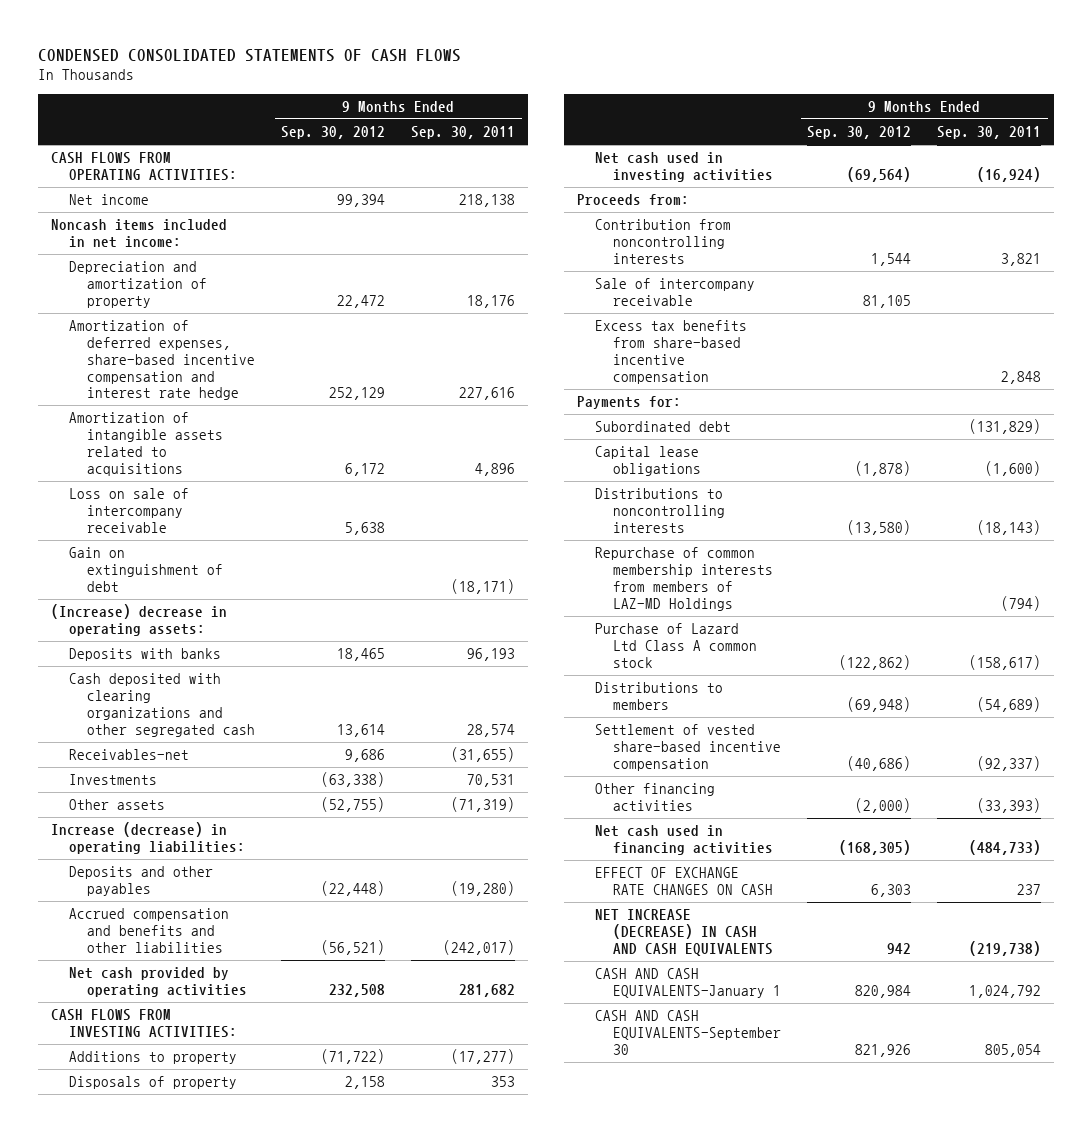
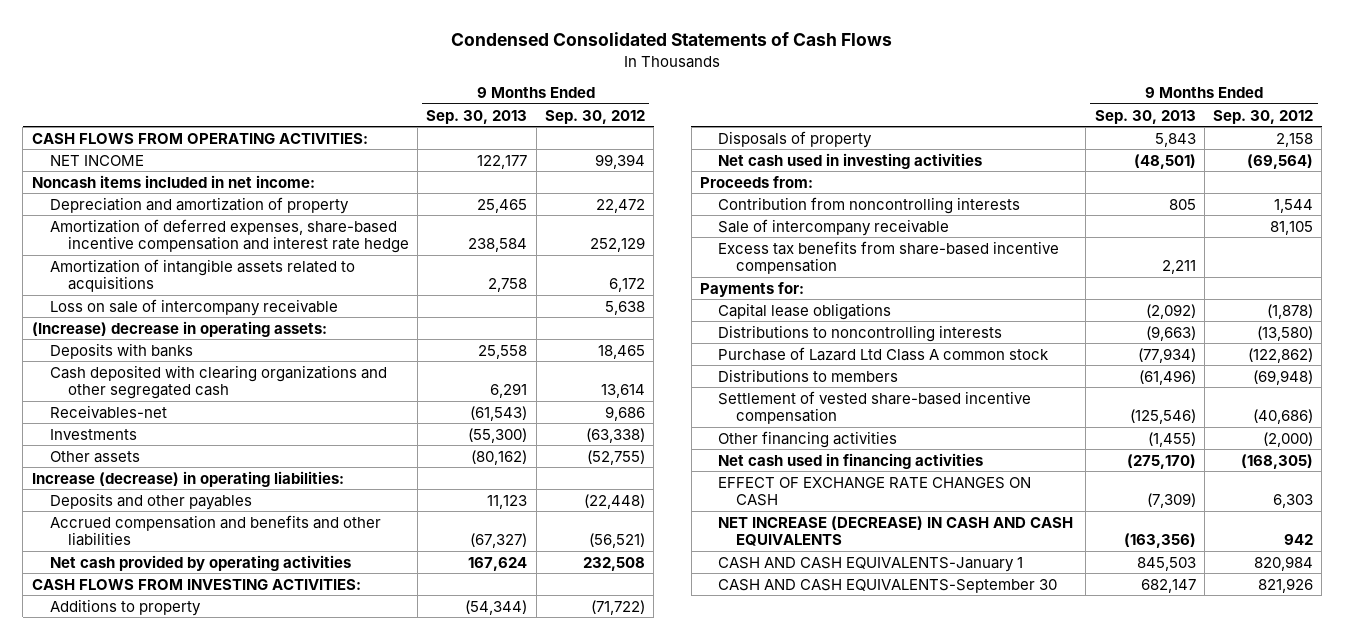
[37,49,461,63] CONDENSED CONSOLIDATED STATEMENTS OF CASH FLOWS -> [451,32,893,47] Condensed Consolidated Statements of Cash Flows
[411,126,516,140] Sep. 30, 2011 -> none
none -> [426,109,528,124] Sep. 30, 2013
[69,194,150,206] Net income -> [49,154,144,166] NET INCOME
[69,547,224,592] Gain on extinguishment of debt -> none
[595,421,732,433] Subordinated debt -> none
[595,547,774,611] Repurchase of common membership interests from members of LAZ-MD Holdings -> none

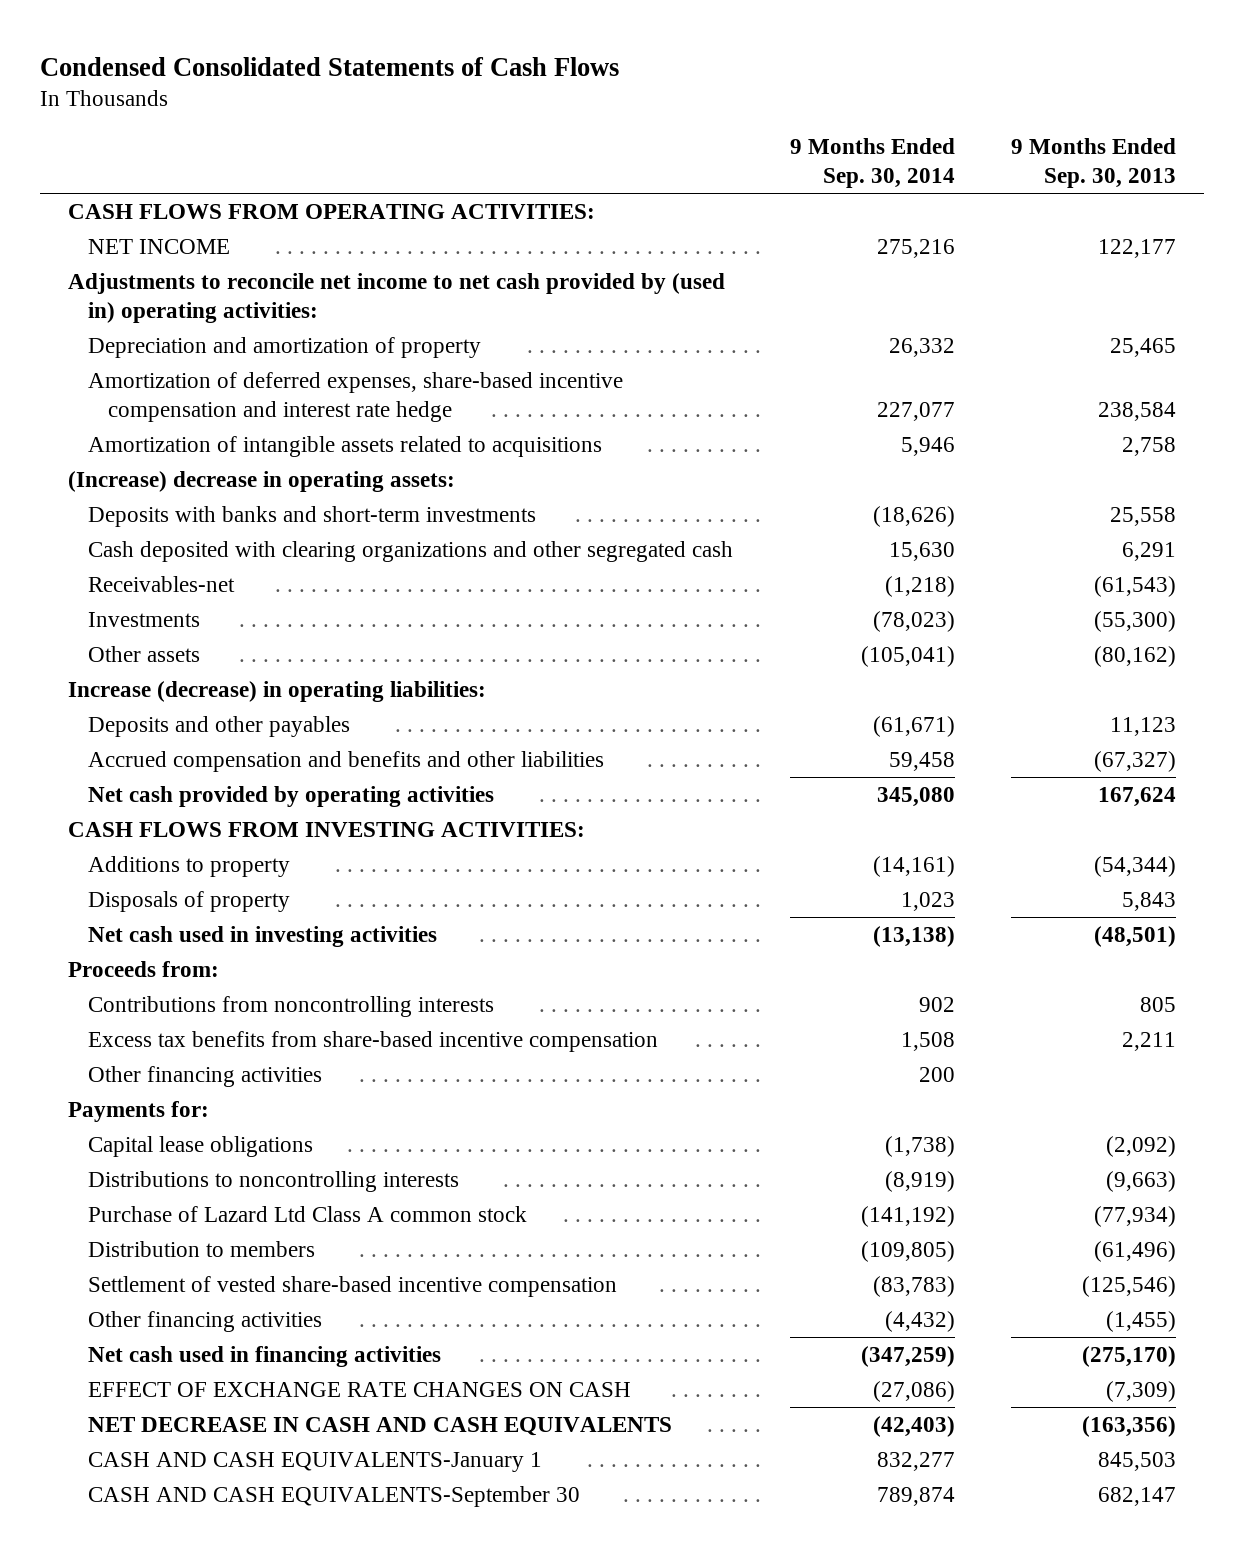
[544,109,645,124] Sep. 30, 2012 -> none
none -> [789,138,955,189] 9 Months Ended Sep. 30, 2014
[31,174,315,188] Noncash items included in net income: -> none
none -> [68,273,726,323] Adjustments to reconcile net income to net cash provided by (used in) operating activities:
[49,298,338,316] Loss on sale of intercompany receivable -> none
[49,342,193,359] Deposits with banks -> [88,506,537,528] Deposits with banks and short-term investments
[718,218,950,236] Sale of intercompany receivable -> none
[718,196,1021,214] Contribution from noncontrolling interests -> [88,996,495,1018] Contributions from noncontrolling interests
none -> [88,1066,323,1088] Other financing activities
[718,368,899,382] Distributions to members -> [88,1241,316,1258] Distribution to members
[718,515,1074,547] NET INCREASE (DECREASE) IN CASH AND CASH EQUIVALENTS -> [88,1417,673,1437] NET DECREASE IN CASH AND CASH EQUIVALENTS

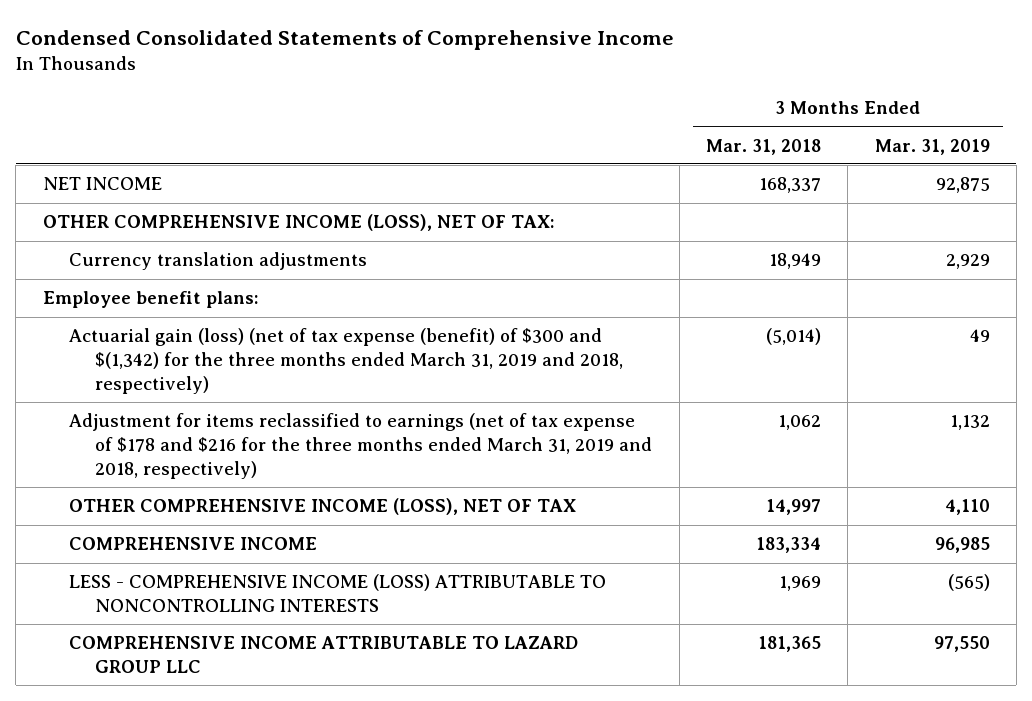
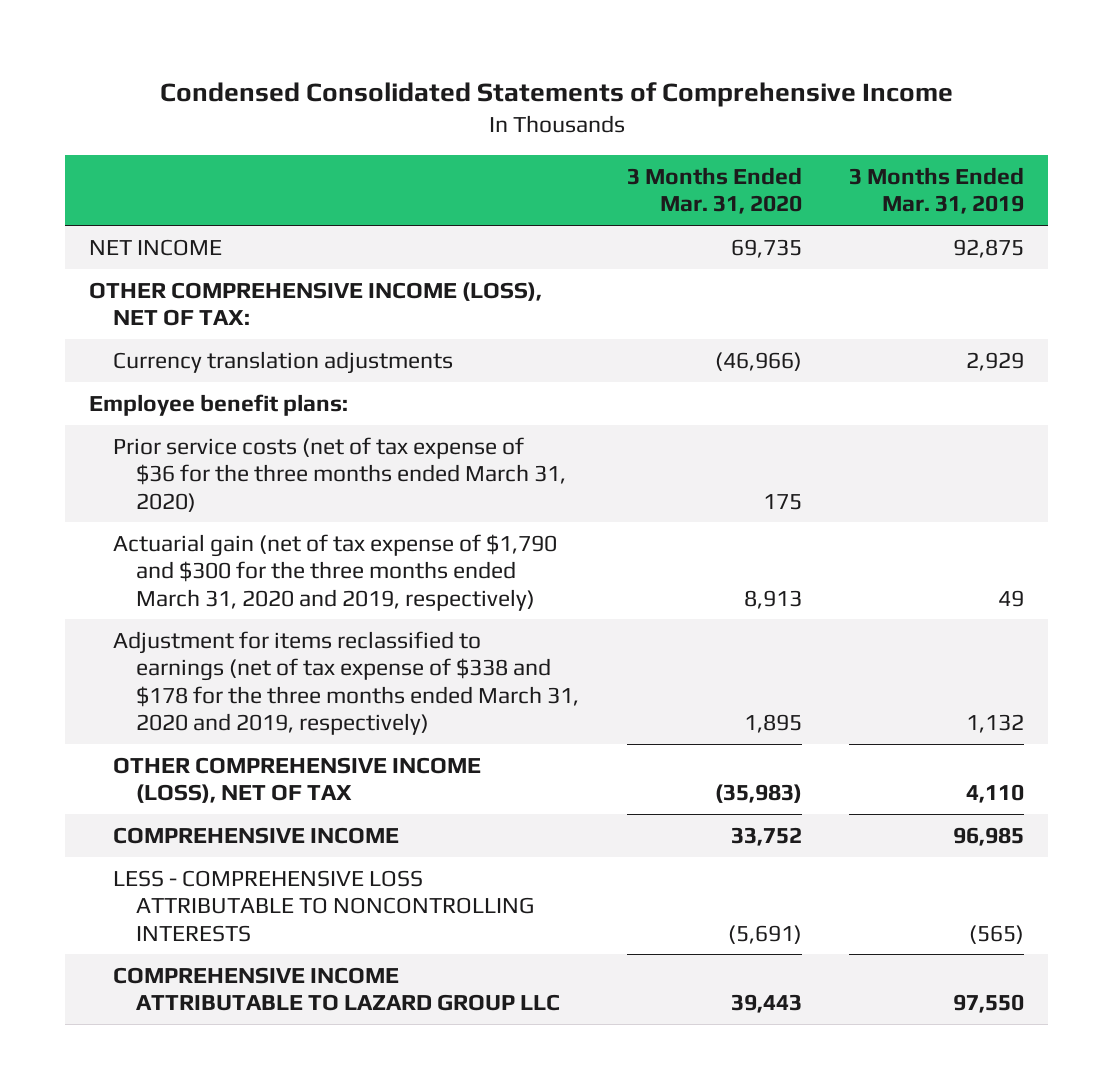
[706,138,822,155] Mar. 31, 2018 -> none
none -> [626,166,802,215] 3 Months Ended Mar. 31, 2020
none -> [112,436,567,512] Prior service costs (net of tax expense of $36 for the three months ended March 31, 2020)
[69,328,624,394] Actuarial gain (loss) (net of tax expense (benefit) of $300 and $(1,342) for the three months ended March 31, 2019 and 2018, respectively) -> [112,533,557,611] Actuarial gain (net of tax expense of $1,790 and $300 for the three months ended March 31, 2020 and 2019, respectively)
[69,413,653,479] Adjustment for items reclassified to earnings (net of tax expense of $178 and $216 for the three months ended March 31, 2019 and 2018, respectively) -> [112,630,580,736] Adjustment for items reclassified to earnings (net of tax expense of $338 and $178 for the three months ended March 31, 2020 and 2019, respectively)
[69,574,607,612] LESS - COMPREHENSIVE INCOME (LOSS) ATTRIBUTABLE TO NONCONTROLLING INTERESTS -> [112,869,535,942] LESS - COMPREHENSIVE LOSS ATTRIBUTABLE TO NONCONTROLLING INTERESTS

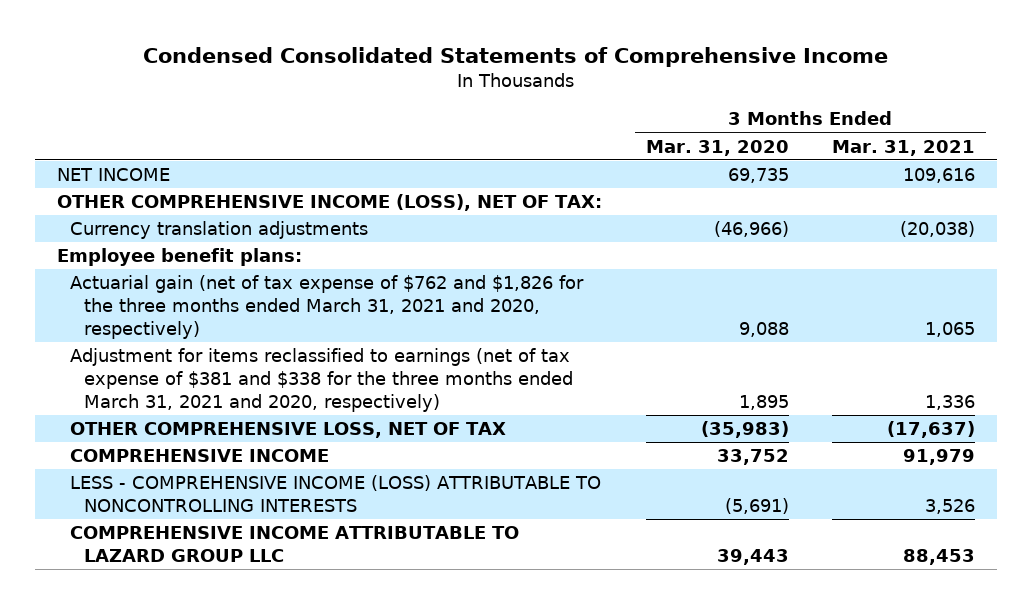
[849,166,1025,215] 3 Months Ended Mar. 31, 2019 -> none
none -> [832,139,976,156] Mar. 31, 2021
[112,436,567,512] Prior service costs (net of tax expense of $36 for the three months ended March 31, 2020) -> none
[112,533,557,611] Actuarial gain (net of tax expense of $1,790 and $300 for the three months ended March 31, 2020 and 2019, respectively) -> [70,275,585,339] Actuarial gain (net of tax expense of $762 and $1,826 for the three months ended March 31, 2021 and 2020, respectively)
[743,589,802,609] 8,913 -> [738,321,789,337] 9,088
[112,630,580,736] Adjustment for items reclassified to earnings (net of tax expense of $338 and $178 for the three months ended March 31, 2020 and 2019, respectively) -> [70,348,573,412] Adjustment for items reclassified to earnings (net of tax expense of $381 and $338 for the three months ended March 31, 2021 and 2020, respectively)
[112,756,481,804] OTHER COMPREHENSIVE INCOME (LOSS), NET OF TAX -> [70,422,507,439] OTHER COMPREHENSIVE LOSS, NET OF TAX
[112,869,535,942] LESS - COMPREHENSIVE LOSS ATTRIBUTABLE TO NONCONTROLLING INTERESTS -> [70,475,602,512] LESS - COMPREHENSIVE INCOME (LOSS) ATTRIBUTABLE TO NONCONTROLLING INTERESTS

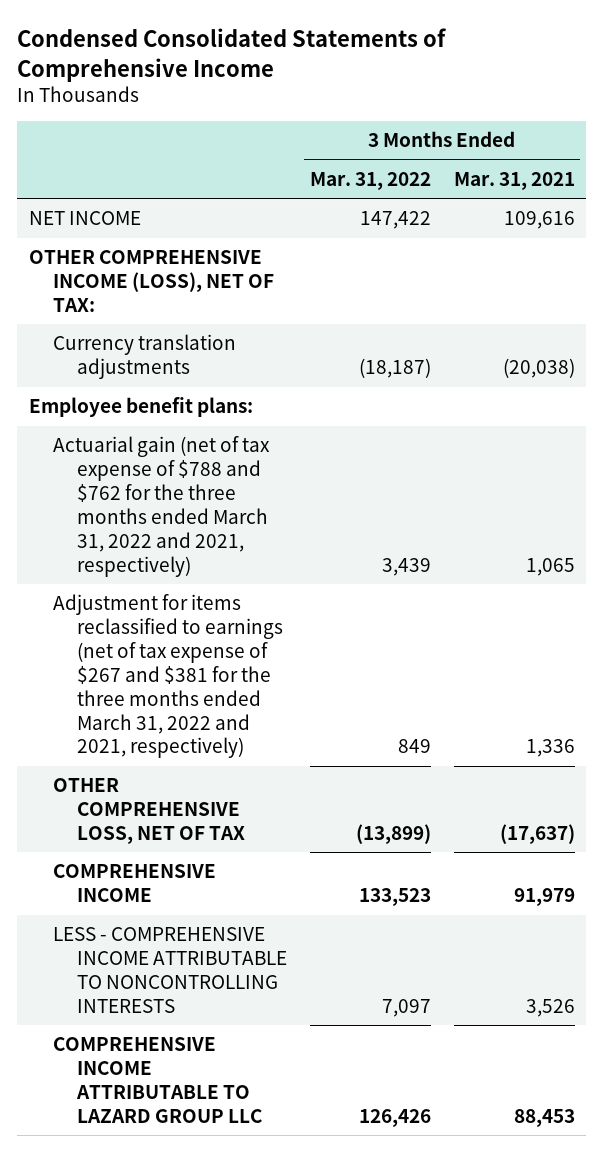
[645,139,789,156] Mar. 31, 2020 -> none
none -> [309,172,431,191] Mar. 31, 2022
[70,275,585,339] Actuarial gain (net of tax expense of $762 and $1,826 for the three months ended March 31, 2021 and 2020, respectively) -> [52,436,270,577] Actuarial gain (net of tax expense of $788 and $762 for the three months ended March 31, 2022 and 2021, respectively)
[70,348,573,412] Adjustment for items reclassified to earnings (net of tax expense of $381 and $338 for the three months ended March 31, 2021 and 2020, respectively) -> [52,594,283,759] Adjustment for items reclassified to earnings (net of tax expense of $267 and $381 for the three months ended March 31, 2022 and 2021, respectively)
[70,475,602,512] LESS - COMPREHENSIVE INCOME (LOSS) ATTRIBUTABLE TO NONCONTROLLING INTERESTS -> [52,927,287,1013] LESS - COMPREHENSIVE INCOME ATTRIBUTABLE TO NONCONTROLLING INTERESTS

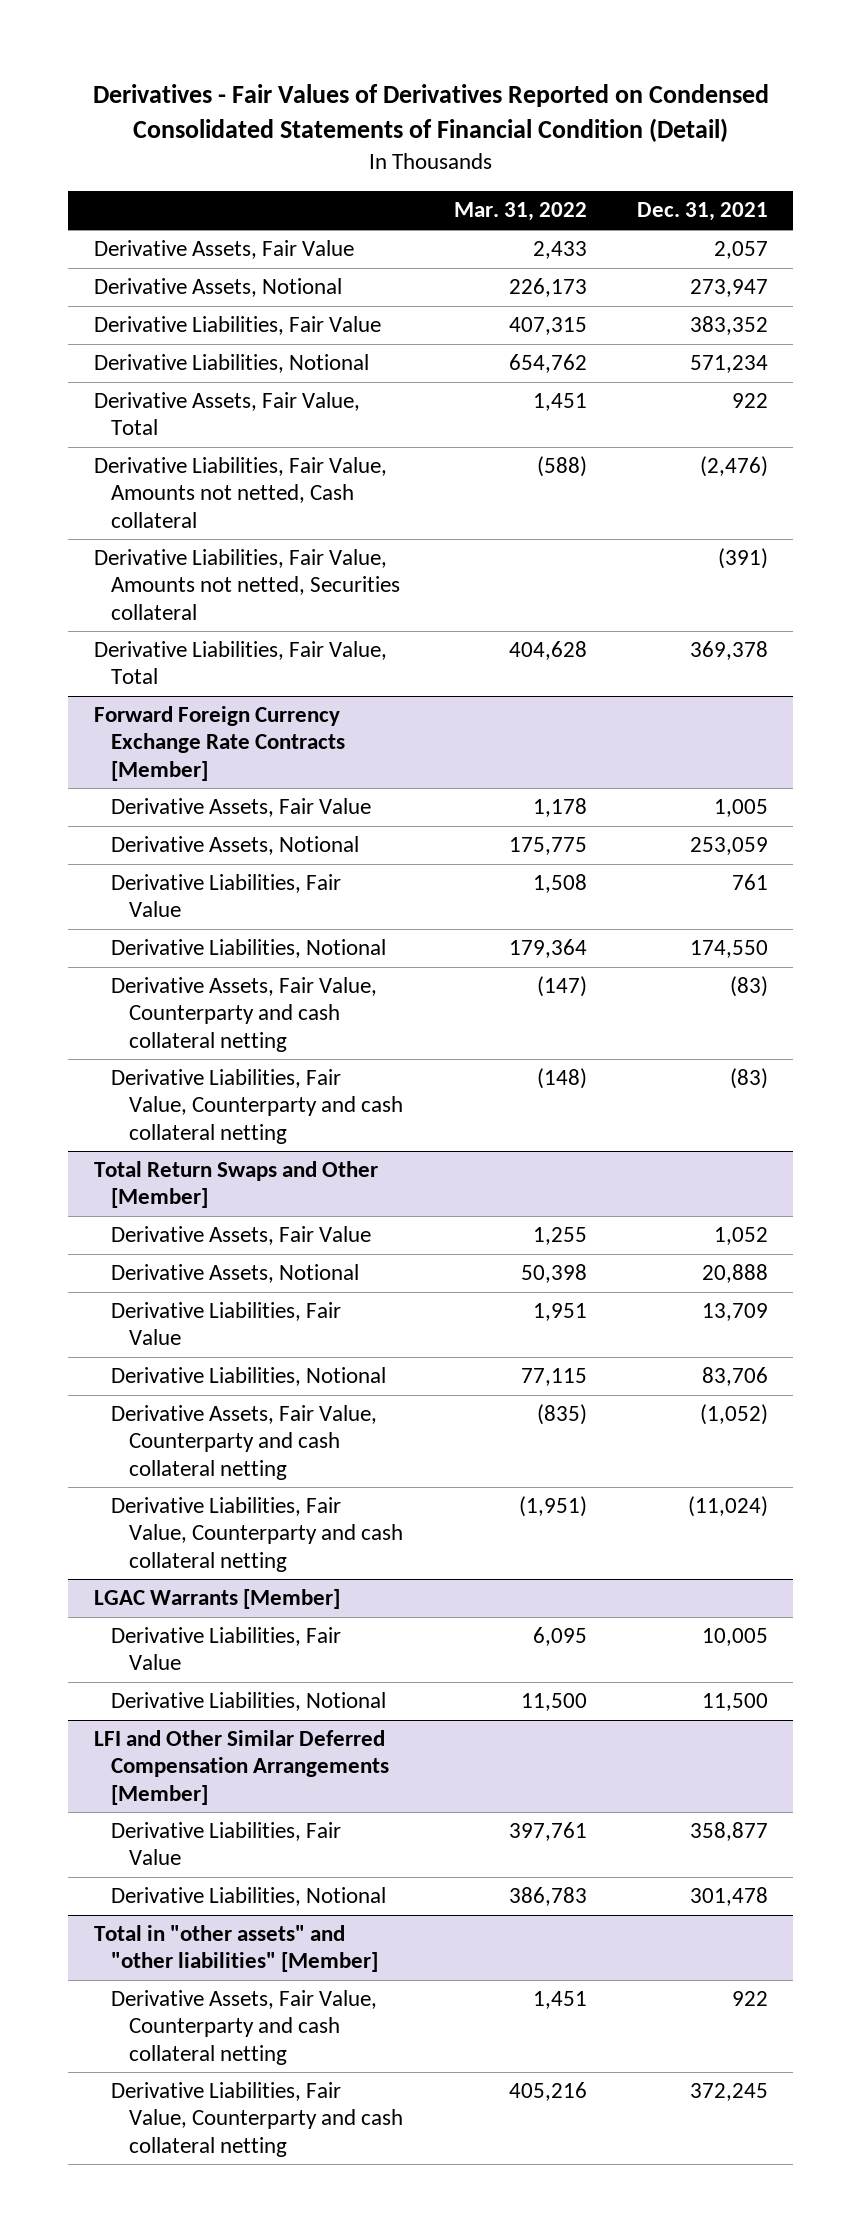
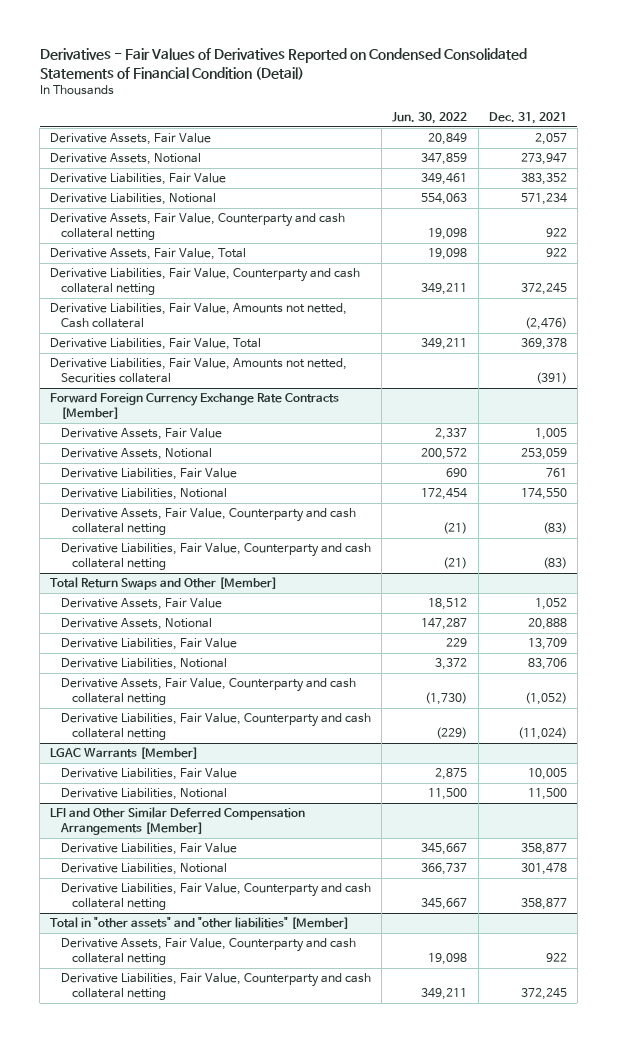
[453,202,587,222] Mar. 31, 2022 -> none
none -> [392,112,468,125] Jun. 30, 2022
none -> [50,213,346,241] Derivative Assets, Fair Value, Counterparty and cash collateral netting
none -> [50,268,361,296] Derivative Liabilities, Fair Value, Counterparty and cash collateral netting
[93,549,401,620] Derivative Liabilities, Fair Value, Amounts not netted, Securities collateral -> [50,358,348,384] Derivative Liabilities, Fair Value, Amounts not netted, Securities collateral
none -> [61,883,372,911] Derivative Liabilities, Fair Value, Counterparty and cash collateral netting

